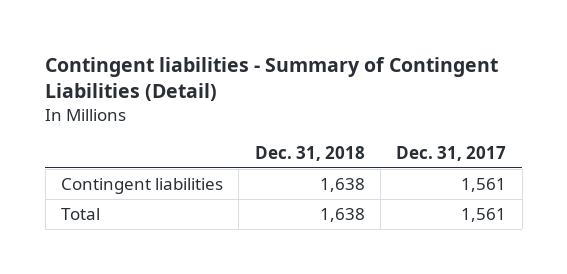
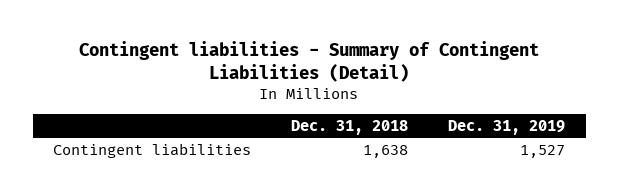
[396,146,507,162] Dec. 31, 2017 -> none
none -> [448,119,566,135] Dec. 31, 2019
[61,207,101,220] Total -> none

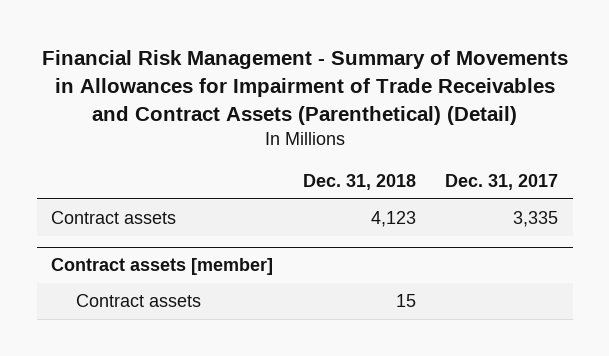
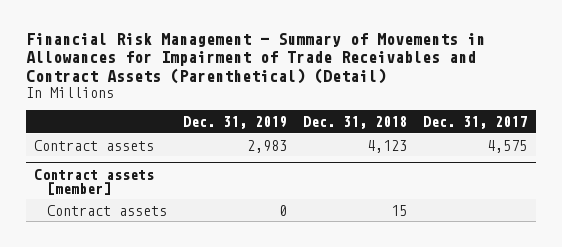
none -> [183,115,288,129] Dec. 31, 2019
[512,210,558,227] 3,335 -> [487,139,528,153] 4,575

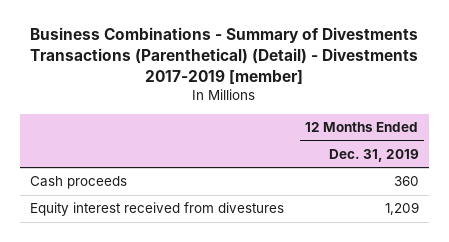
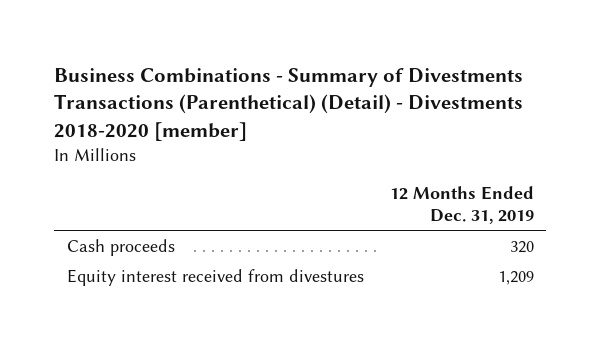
[30,27,419,85] Business Combinations - Summary of Divestments Transactions (Parenthetical) (Detail) - Divestments 2017-2019 [member] -> [54,67,524,141] Business Combinations - Summary of Divestments Transactions (Parenthetical) (Detail) - Divestments 2018-2020 [member]
[393,176,419,187] 360 -> [509,240,534,253] 320

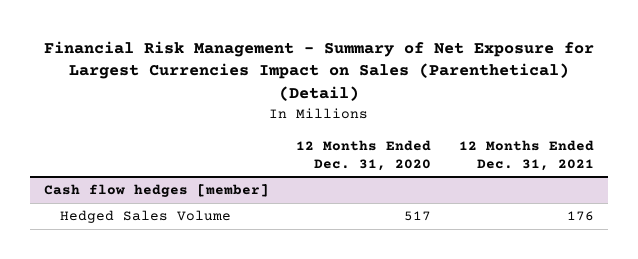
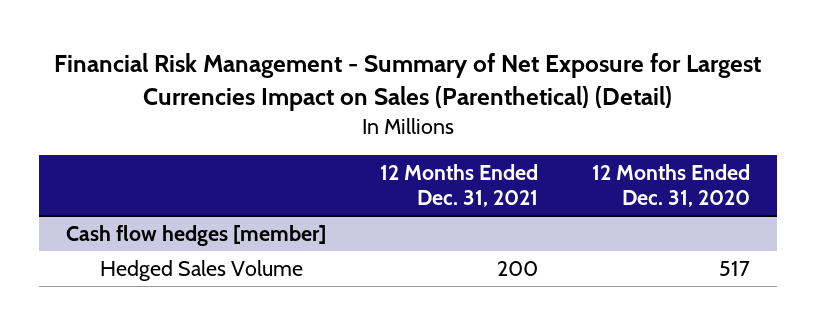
[567,211,595,222] 176 -> [496,261,538,277] 200

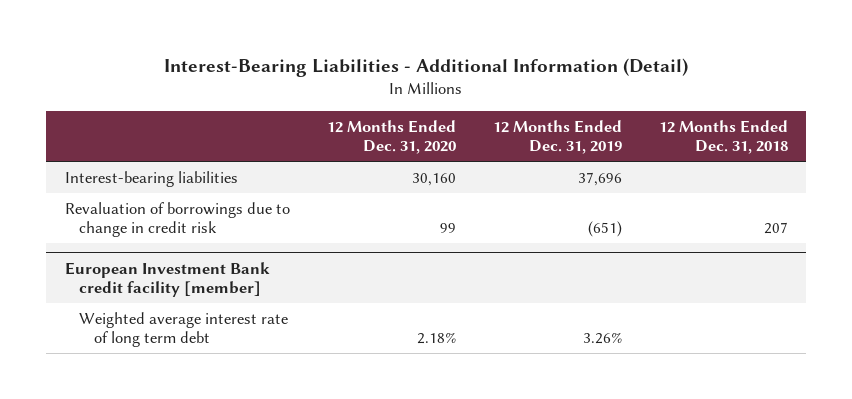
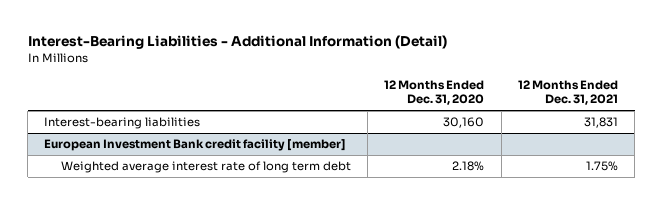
[492,119,622,155] 12 Months Ended Dec. 31, 2019 -> none
[658,119,788,155] 12 Months Ended Dec. 31, 2018 -> none
none -> [517,79,618,106] 12 Months Ended Dec. 31, 2021
[64,201,290,238] Revaluation of borrowings due to change in credit risk -> none

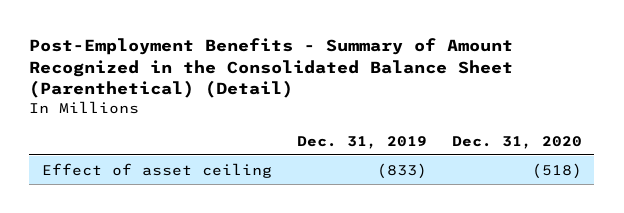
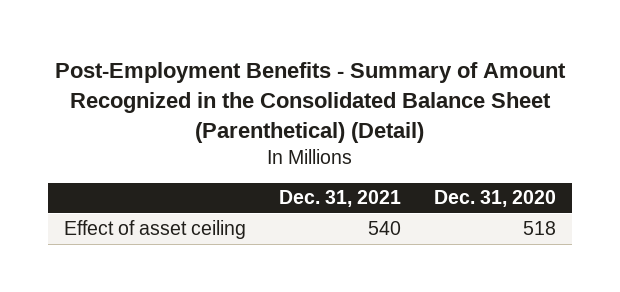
[296,135,427,149] Dec. 31, 2019 -> none
none -> [278,190,401,208] Dec. 31, 2021
[531,162,582,179] (518) -> [522,221,556,236] 518

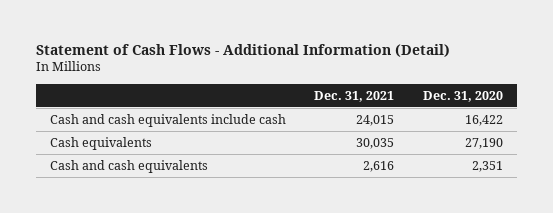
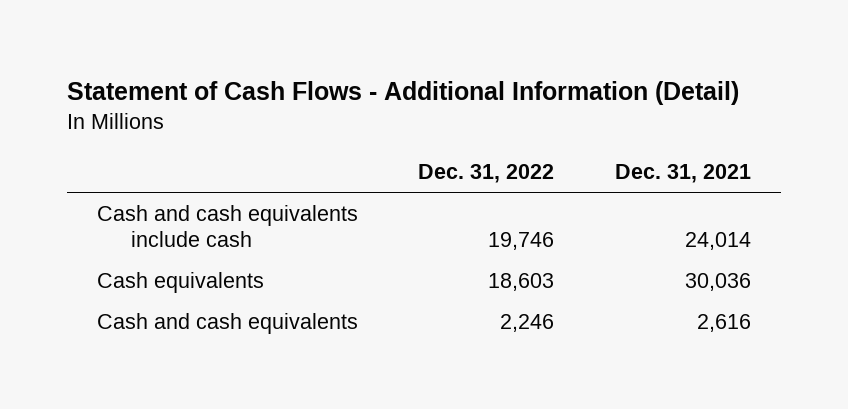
[422,90,503,102] Dec. 31, 2020 -> none
none -> [418,164,555,184] Dec. 31, 2022
[356,114,395,126] 24,015 -> [685,231,752,250] 24,014
[356,137,395,149] 30,035 -> [685,273,752,292] 30,036

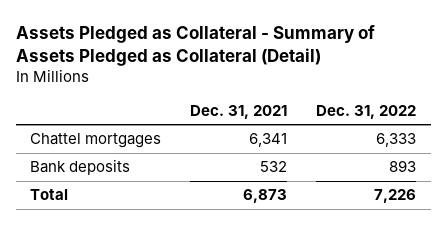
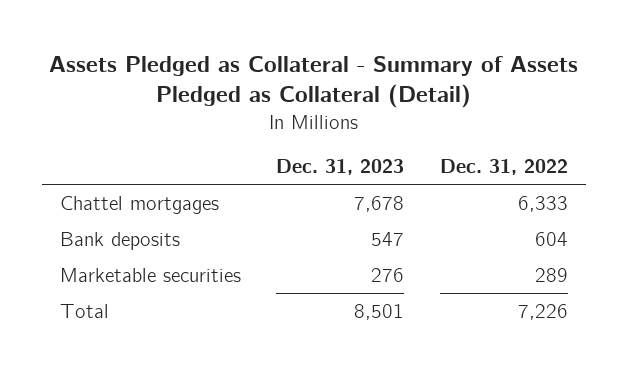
[190,104,288,119] Dec. 31, 2021 -> none
none -> [276,158,405,175] Dec. 31, 2023
[389,160,417,173] 893 -> [535,231,569,246] 604
none -> [59,267,241,282] Marketable securities

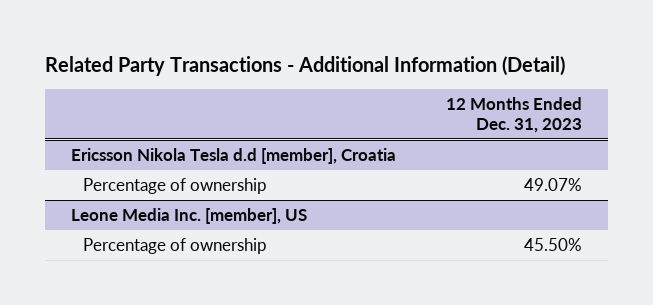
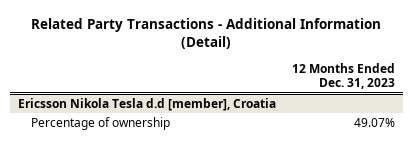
[70,207,307,224] Leone Media Inc. [member], US -> none
[83,237,268,254] Percentage of ownership -> none

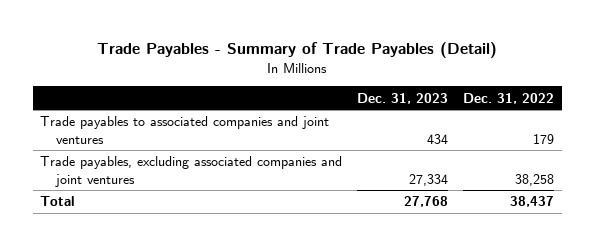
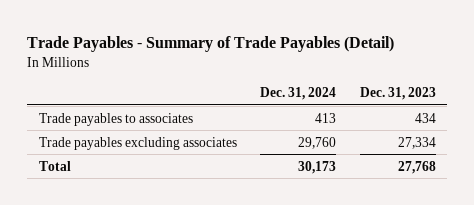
[463,92,555,104] Dec. 31, 2022 -> none
none -> [260,86,337,100] Dec. 31, 2024
[40,116,330,144] Trade payables to associated companies and joint ventures -> [38,112,193,126] Trade payables to associates
[40,156,343,187] Trade payables, excluding associated companies and joint ventures -> [38,136,237,150] Trade payables excluding associates

